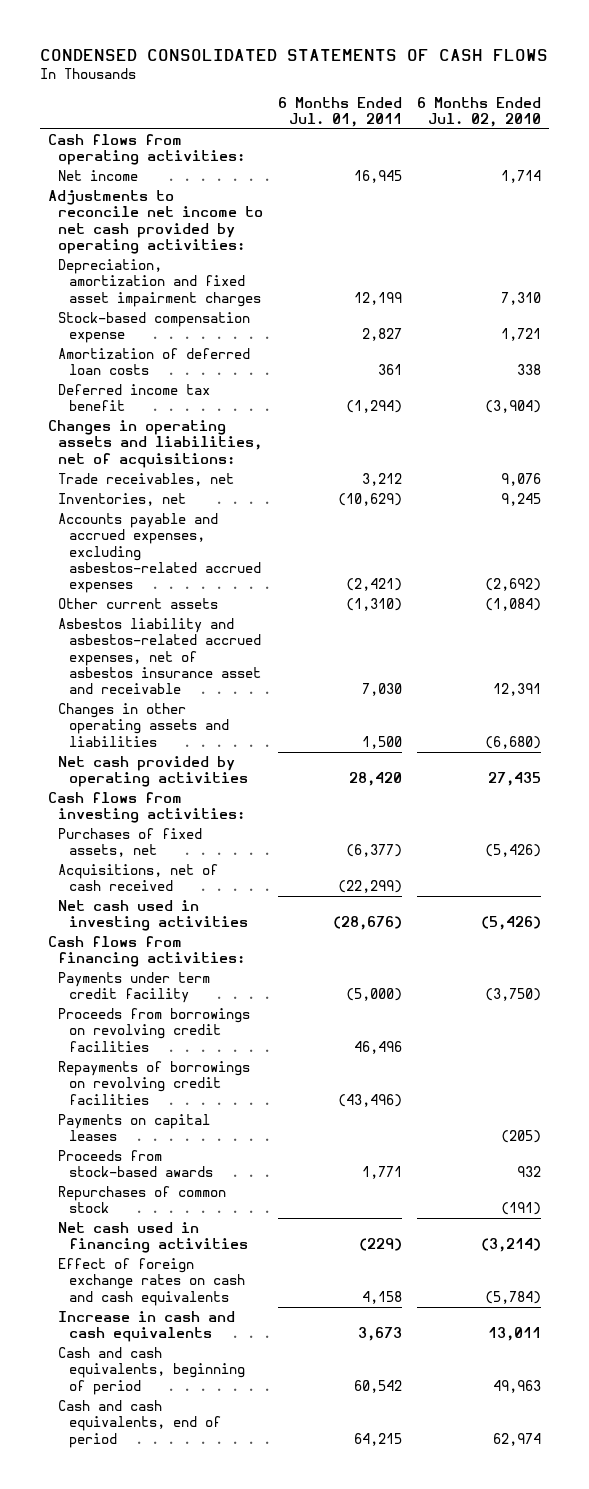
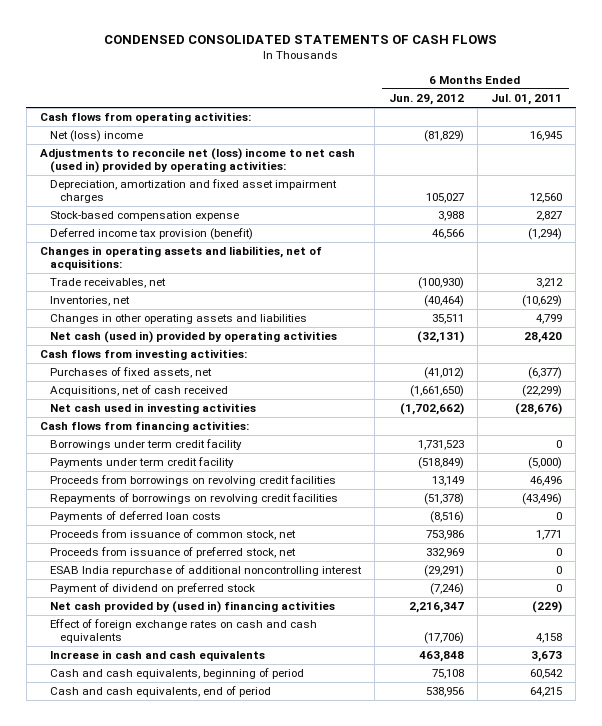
[417,96,542,128] 6 Months Ended Jul. 02, 2010 -> none
none -> [388,94,464,106] Jun. 29, 2012
[58,170,139,182] Net income -> [50,130,144,143] Net (loss) income
[47,190,264,255] Adjustments to reconcile net income to net cash provided by operating activities: -> [40,148,356,174] Adjustments to reconcile net (loss) income to net cash (used in) provided by operating activities:
[354,291,403,305] 12,199 -> [530,193,563,204] 12,560
[58,348,251,376] Amortization of deferred loan costs -> none
[58,384,211,412] Deferred income tax benefit -> [50,228,254,241] Deferred income tax provision (benefit)
[58,513,262,594] Accounts payable and accrued expenses, excluding asbestos-related accrued expenses -> none
[58,598,219,610] Other current assets -> none
[58,618,262,695] Asbestos liability and asbestos-related accrued expenses, net of asbestos insurance asset and receivable -> none
[362,735,403,749] 1,500 -> [536,314,563,325] 4,799
[58,756,249,788] Net cash provided by operating activities -> [50,331,338,344] Net cash (used in) provided by operating activities
none -> [50,439,243,451] Borrowings under term credit facility
[58,1114,211,1142] Payments on capital leases -> none
[58,1186,227,1214] Repurchases of common stock -> none
none -> [50,511,222,523] Payments of deferred loan costs
[58,1150,214,1178] Proceeds from stock-based awards -> [50,529,297,541] Proceeds from issuance of common stock, net
none -> [50,547,297,559] Proceeds from issuance of preferred stock, net
none -> [50,565,363,577] ESAB India repurchase of additional noncontrolling interest
none -> [50,583,256,595] Payment of dividend on preferred stock
[58,1222,249,1254] Net cash used in financing activities -> [50,601,336,614] Net cash provided by (used in) financing activities

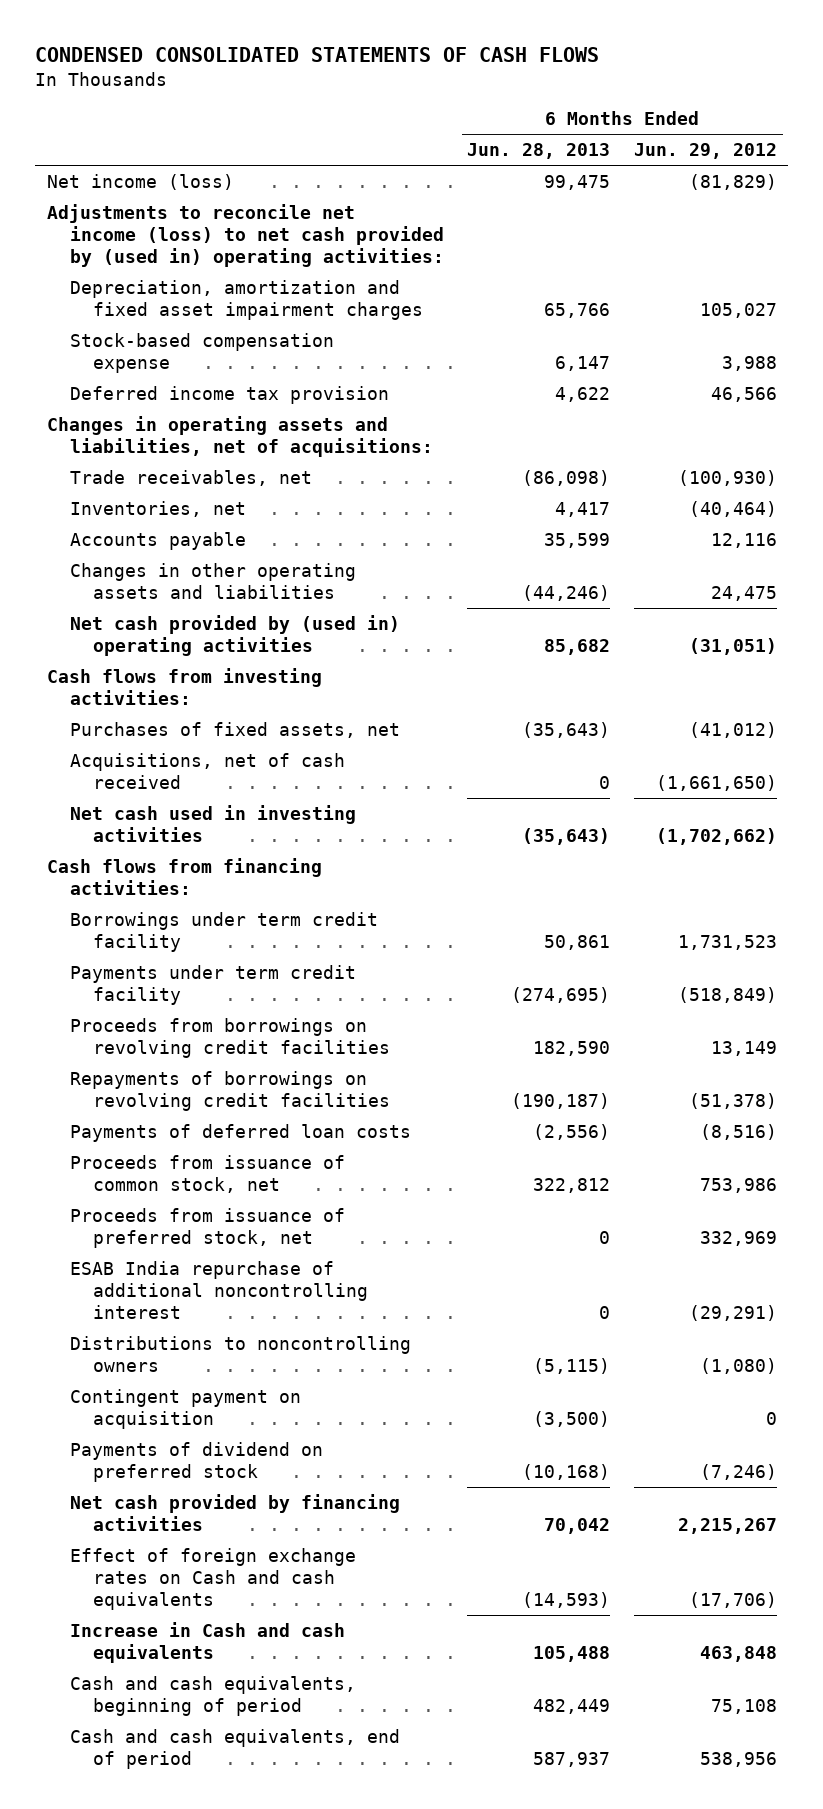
[491,94,563,106] Jul. 01, 2011 -> none
none -> [467,143,611,160] Jun. 28, 2013
[40,112,252,124] Cash flows from operating activities: -> none
[50,130,144,143] Net (loss) income -> [46,173,234,190] Net income (loss)
[40,148,356,174] Adjustments to reconcile net (loss) income to net cash (used in) provided by operating activities: -> [46,203,444,267] Adjustments to reconcile net income (loss) to net cash provided by (used in) operating activities:
[50,228,254,241] Deferred income tax provision (benefit) -> [69,385,389,404] Deferred income tax provision
none -> [69,531,246,550] Accounts payable
[431,314,464,325] 35,511 -> [710,585,777,601] 24,475
[50,331,338,344] Net cash (used in) provided by operating activities -> [69,614,400,656] Net cash provided by (used in) operating activities
[416,331,464,344] (32,131) -> [688,637,777,655] (31,051)
none -> [69,1335,411,1372] Distributions to noncontrolling owners
none -> [69,1388,301,1429] Contingent payment on acquisition
[50,583,256,595] Payment of dividend on preferred stock -> [69,1441,323,1482] Payments of dividend on preferred stock
[50,601,336,614] Net cash provided by (used in) financing activities -> [69,1493,400,1531] Net cash provided by financing activities
[408,602,464,614] 2,216,347 -> [677,1517,777,1534] 2,215,267
[50,619,318,644] Effect of foreign exchange rates on cash and cash equivalents -> [69,1547,356,1610] Effect of foreign exchange rates on Cash and cash equivalents
[50,650,266,662] Increase in cash and cash equivalents -> [69,1621,345,1663] Increase in Cash and cash equivalents

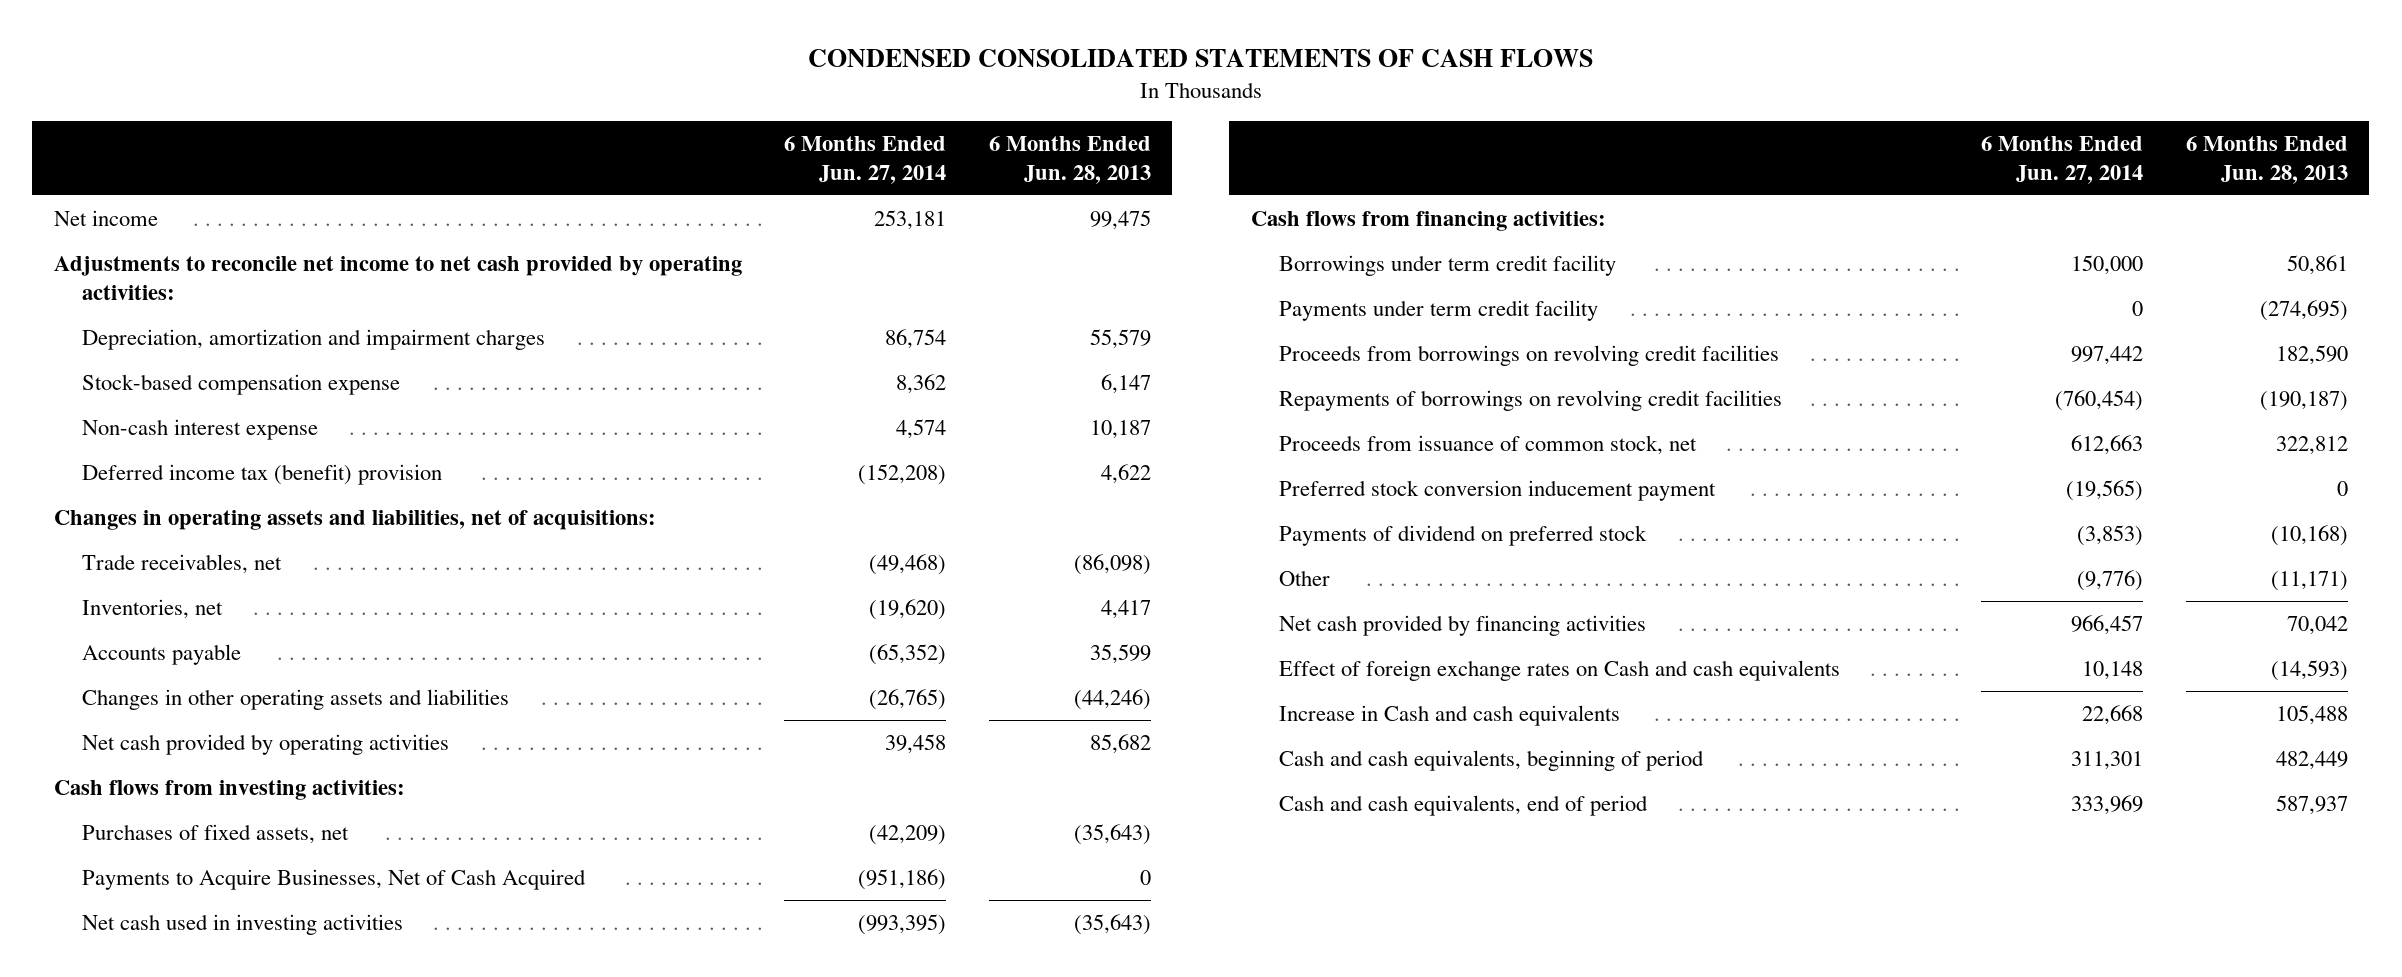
[633,143,777,160] Jun. 29, 2012 -> none
none -> [784,135,947,184] 6 Months Ended Jun. 27, 2014
[46,173,234,190] Net income (loss) -> [53,209,158,226] Net income
[46,203,444,267] Adjustments to reconcile net income (loss) to net cash provided by (used in) operating activities: -> [53,255,742,300] Adjustments to reconcile net income to net cash provided by operating activities:
[69,279,424,320] Depreciation, amortization and fixed asset impairment charges -> [82,328,546,350] Depreciation, amortization and impairment charges
[544,302,611,318] 65,766 -> [1090,328,1152,349] 55,579
none -> [82,418,319,440] Non-cash interest expense
[69,385,389,404] Deferred income tax provision -> [82,463,443,485] Deferred income tax (benefit) provision
[69,614,400,656] Net cash provided by (used in) operating activities -> [82,733,450,755] Net cash provided by operating activities
[69,752,345,789] Acquisitions, net of cash received -> [82,868,587,890] Payments to Acquire Businesses, Net of Cash Acquired
[69,1123,411,1142] Payments of deferred loan costs -> none
[69,1207,345,1248] Proceeds from issuance of preferred stock, net -> none
[69,1260,369,1319] ESAB India repurchase of additional noncontrolling interest -> none
[69,1335,411,1372] Distributions to noncontrolling owners -> none
[69,1388,301,1429] Contingent payment on acquisition -> none
none -> [1279,479,1717,501] Preferred stock conversion inducement payment
none -> [1279,569,1331,586] Other

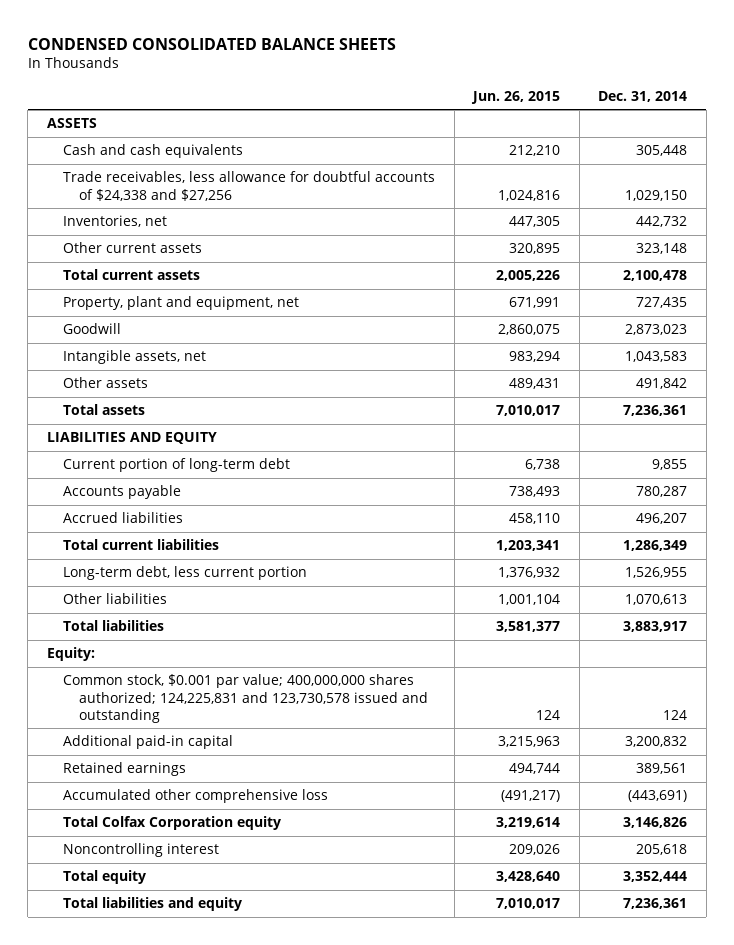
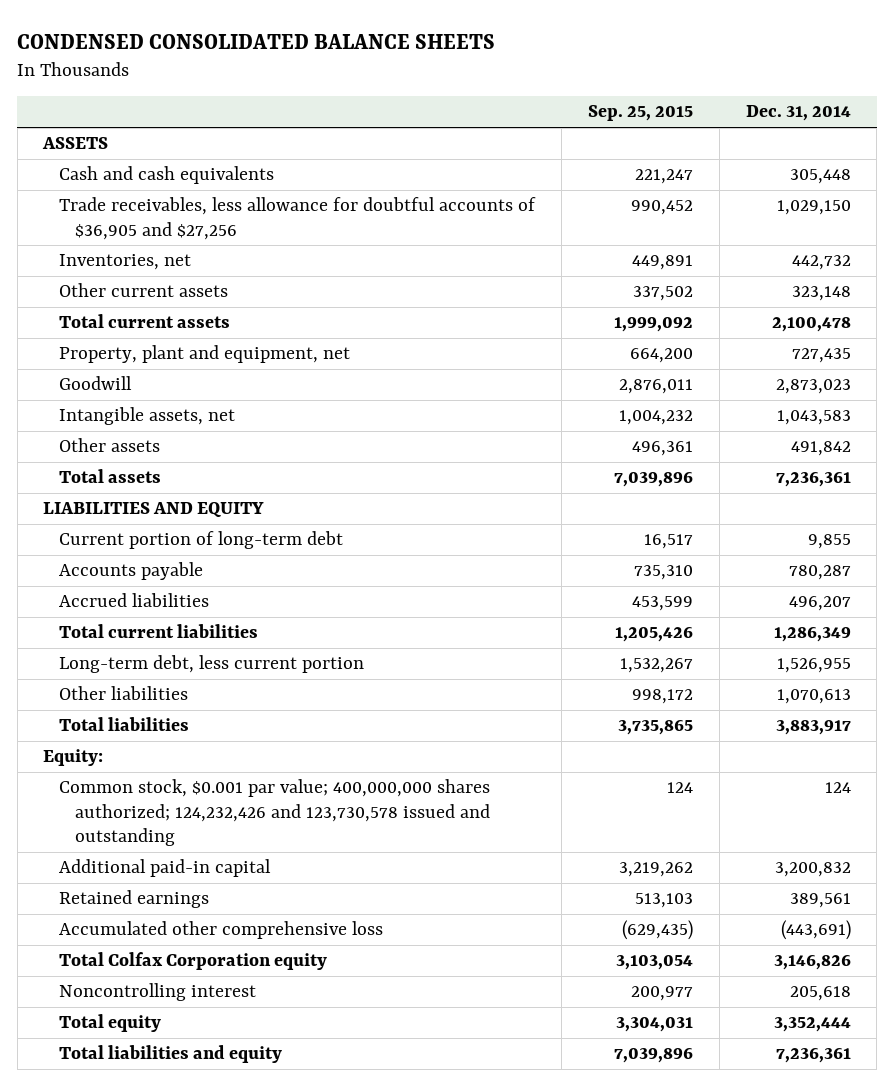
[471,90,561,104] Jun. 26, 2015 -> none
none -> [587,105,693,122] Sep. 25, 2015
[63,171,436,201] Trade receivables, less allowance for doubtful accounts of $24,338 and $27,256 -> [59,197,537,240] Trade receivables, less allowance for doubtful accounts of $36,905 and $27,256
[63,674,429,723] Common stock, $0.001 par value; 400,000,000 shares authorized; 124,225,831 and 123,730,578 issued and outstanding -> [59,779,491,847] Common stock, $0.001 par value; 400,000,000 shares authorized; 124,232,426 and 123,730,578 issued and outstanding

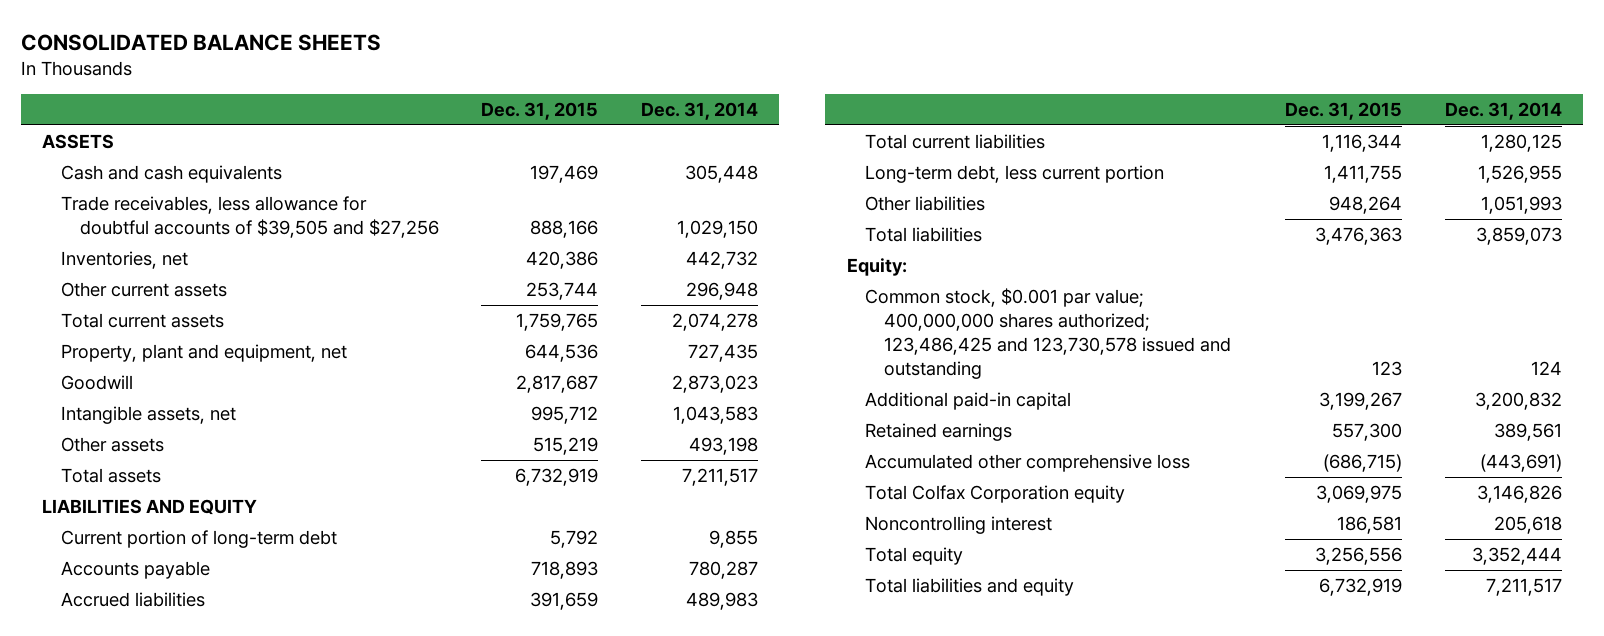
[17,33,496,49] CONDENSED CONSOLIDATED BALANCE SHEETS -> [21,33,382,51] CONSOLIDATED BALANCE SHEETS
[587,105,693,122] Sep. 25, 2015 -> none
none -> [481,101,599,120] Dec. 31, 2015
[59,197,537,240] Trade receivables, less allowance for doubtful accounts of $36,905 and $27,256 -> [61,196,439,239] Trade receivables, less allowance for doubtful accounts of $39,505 and $27,256
[791,286,851,302] 323,148 -> [685,282,758,301] 296,948
[771,317,851,333] 2,100,478 -> [671,313,758,332] 2,074,278
[790,441,851,457] 491,842 -> [688,437,758,456] 493,198
[775,472,851,488] 7,236,361 -> [681,468,758,487] 7,211,517
[788,596,851,612] 496,207 -> [685,592,758,611] 489,983
[773,627,851,643] 1,286,349 -> [1480,134,1562,153] 1,280,125
[776,689,851,705] 1,070,613 -> [1480,196,1562,215] 1,051,993
[775,720,851,736] 3,883,917 -> [1475,227,1562,246] 3,859,073
[59,779,491,847] Common stock, $0.001 par value; 400,000,000 shares authorized; 124,232,426 and 123,730,578 issued and outstanding -> [865,288,1231,380] Common stock, $0.001 par value; 400,000,000 shares authorized; 123,486,425 and 123,730,578 issued and outstanding
[775,1048,851,1064] 7,236,361 -> [1485,578,1562,597] 7,211,517

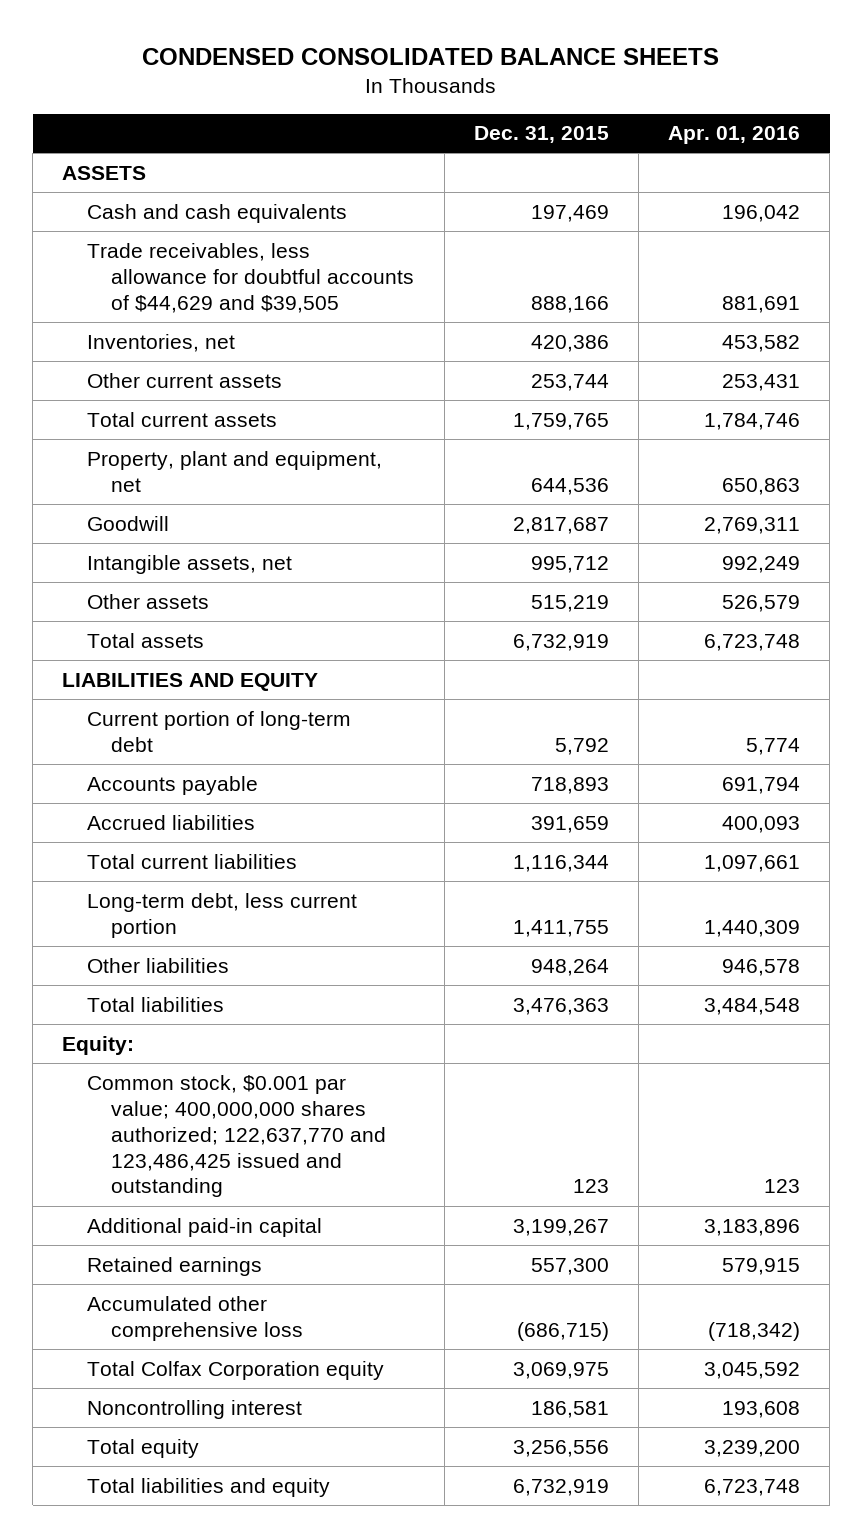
[21,33,382,51] CONSOLIDATED BALANCE SHEETS -> [142,47,720,65] CONDENSED CONSOLIDATED BALANCE SHEETS
[640,101,758,120] Dec. 31, 2014 -> none
none -> [667,126,800,145] Apr. 01, 2016
[61,196,439,239] Trade receivables, less allowance for doubtful accounts of $39,505 and $27,256 -> [86,242,415,313] Trade receivables, less allowance for doubtful accounts of $44,629 and $39,505
[865,288,1231,380] Common stock, $0.001 par value; 400,000,000 shares authorized; 123,486,425 and 123,730,578 issued and outstanding -> [86,1074,387,1198] Common stock, $0.001 par value; 400,000,000 shares authorized; 122,637,770 and 123,486,425 issued and outstanding

